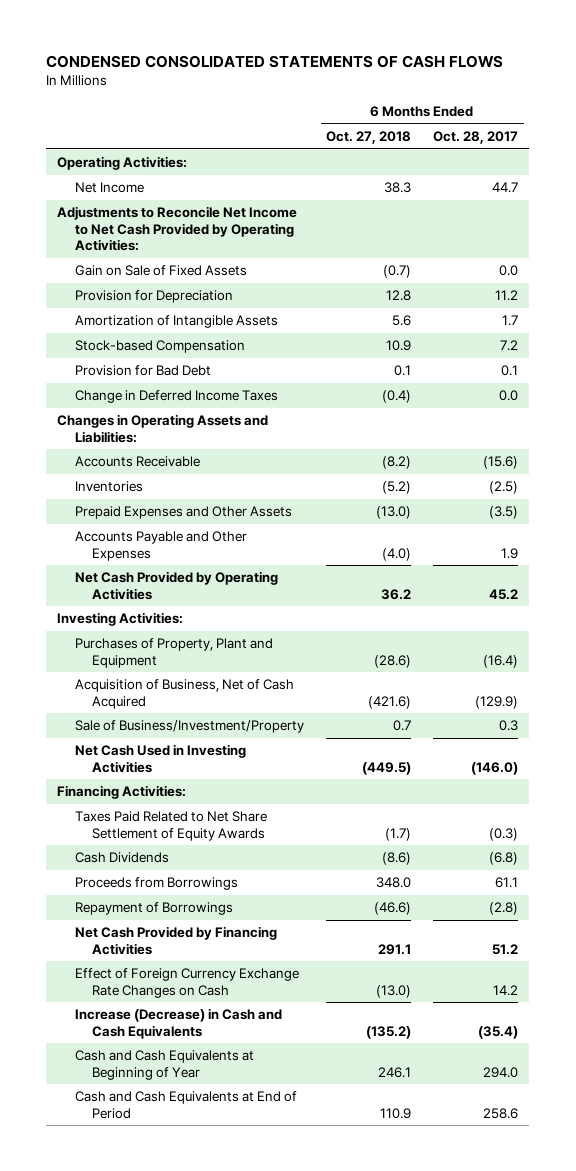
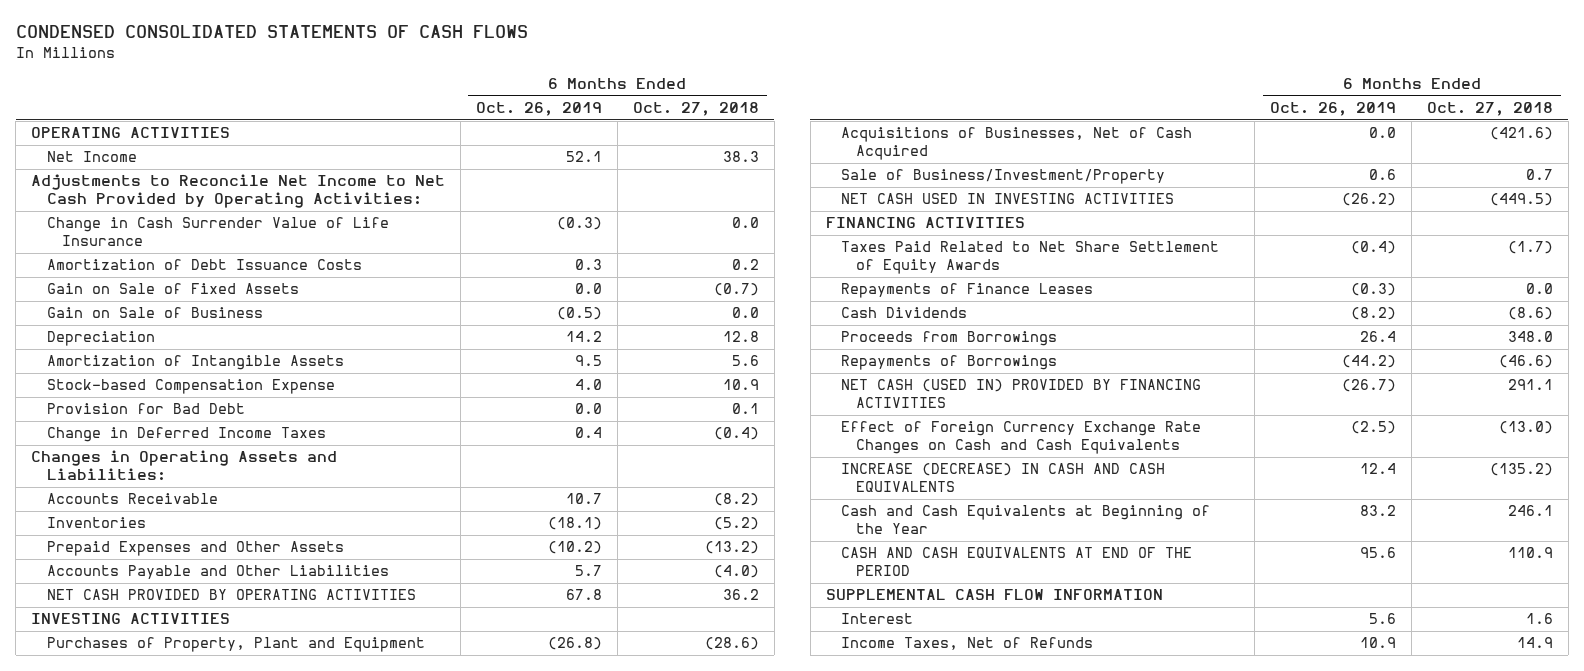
[433,130,519,144] Oct. 28, 2017 -> none
none -> [476,102,603,117] Oct. 26, 2019
[57,156,188,171] Operating Activities: -> [31,127,231,139] OPERATING ACTIVITIES
none -> [46,217,389,247] Change in Cash Surrender Value of Life Insurance
none -> [46,259,362,271] Amortization of Debt Issuance Costs
none -> [46,307,263,319] Gain on Sale of Business
[74,290,233,304] Provision for Depreciation -> [46,331,155,347] Depreciation
[74,340,245,354] Stock-based Compensation -> [46,379,335,395] Stock-based Compensation Expense
[376,506,412,520] (13.0) -> [704,541,759,555] (13.2)
[74,531,247,561] Accounts Payable and Other Expenses -> [46,565,389,580] Accounts Payable and Other Liabilities
[74,571,278,600] Net Cash Provided by Operating Activities -> [46,589,416,601] NET CASH PROVIDED BY OPERATING ACTIVITIES
[57,612,184,627] Investing Activities: -> [31,613,231,625] INVESTING ACTIVITIES
[74,679,294,709] Acquisition of Business, Net of Cash Acquired -> [840,127,1192,161] Acquisitions of Businesses, Net of Cash Acquired
[74,744,246,773] Net Cash Used in Investing Activities -> [840,193,1174,205] NET CASH USED IN INVESTING ACTIVITIES
[57,785,187,800] Financing Activities: -> [825,217,1025,229] FINANCING ACTIVITIES
none -> [840,283,1093,299] Repayments of Finance Leases
[74,902,233,916] Repayment of Borrowings -> [840,355,1057,371] Repayments of Borrowings
[74,926,277,955] Net Cash Provided by Financing Activities -> [840,379,1201,409] NET CASH (USED IN) PROVIDED BY FINANCING ACTIVITIES
[74,968,299,998] Effect of Foreign Currency Exchange Rate Changes on Cash -> [840,421,1201,455] Effect of Foreign Currency Exchange Rate Changes on Cash and Cash Equivalents
[74,1008,282,1039] Increase (Decrease) in Cash and Cash Equivalents -> [840,463,1165,493] INCREASE (DECREASE) IN CASH AND CASH EQUIVALENTS
[74,1050,254,1080] Cash and Cash Equivalents at Beginning of Year -> [840,505,1210,535] Cash and Cash Equivalents at Beginning of the Year
[74,1091,297,1119] Cash and Cash Equivalents at End of Period -> [840,547,1192,577] CASH AND CASH EQUIVALENTS AT END OF THE PERIOD
none -> [825,589,1163,601] SUPPLEMENTAL CASH FLOW INFORMATION
none -> [840,613,913,625] Interest
none -> [840,637,1093,651] Income Taxes, Net of Refunds

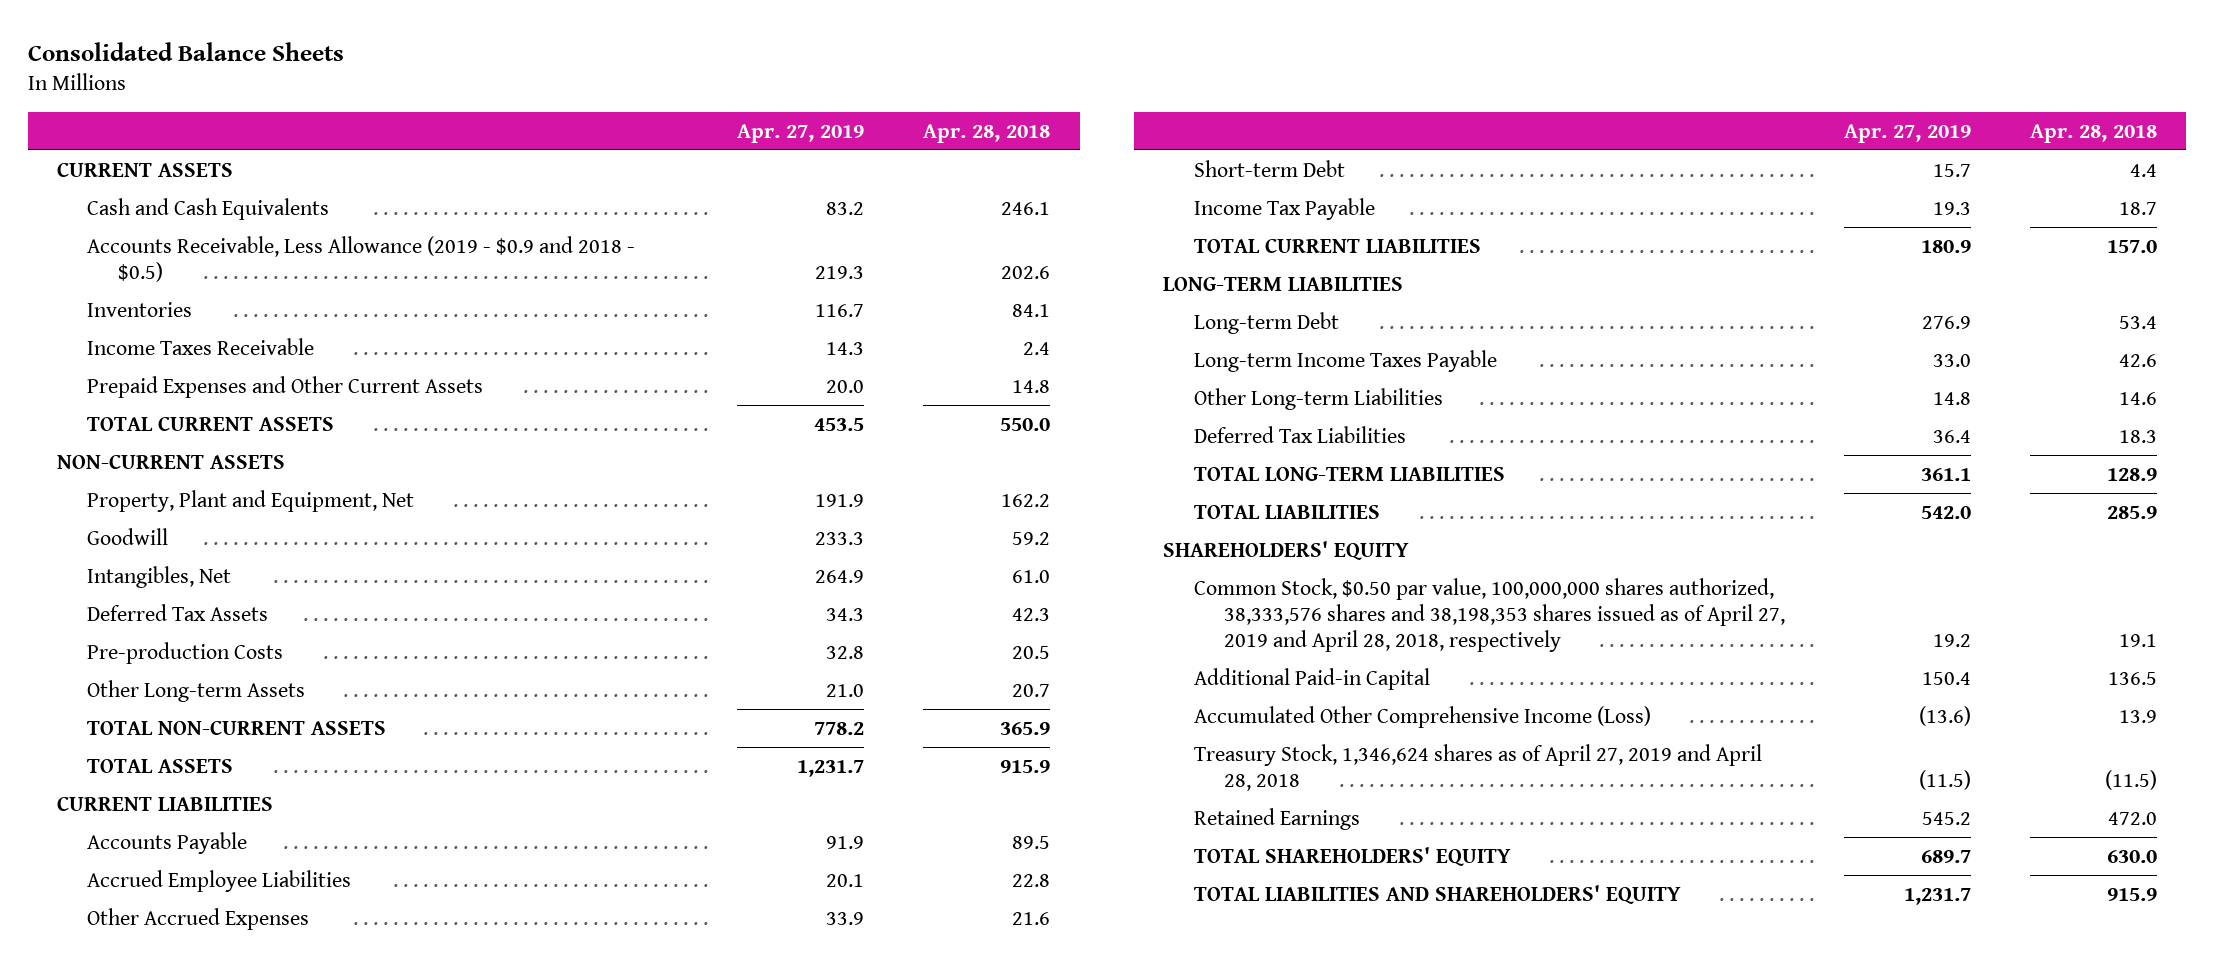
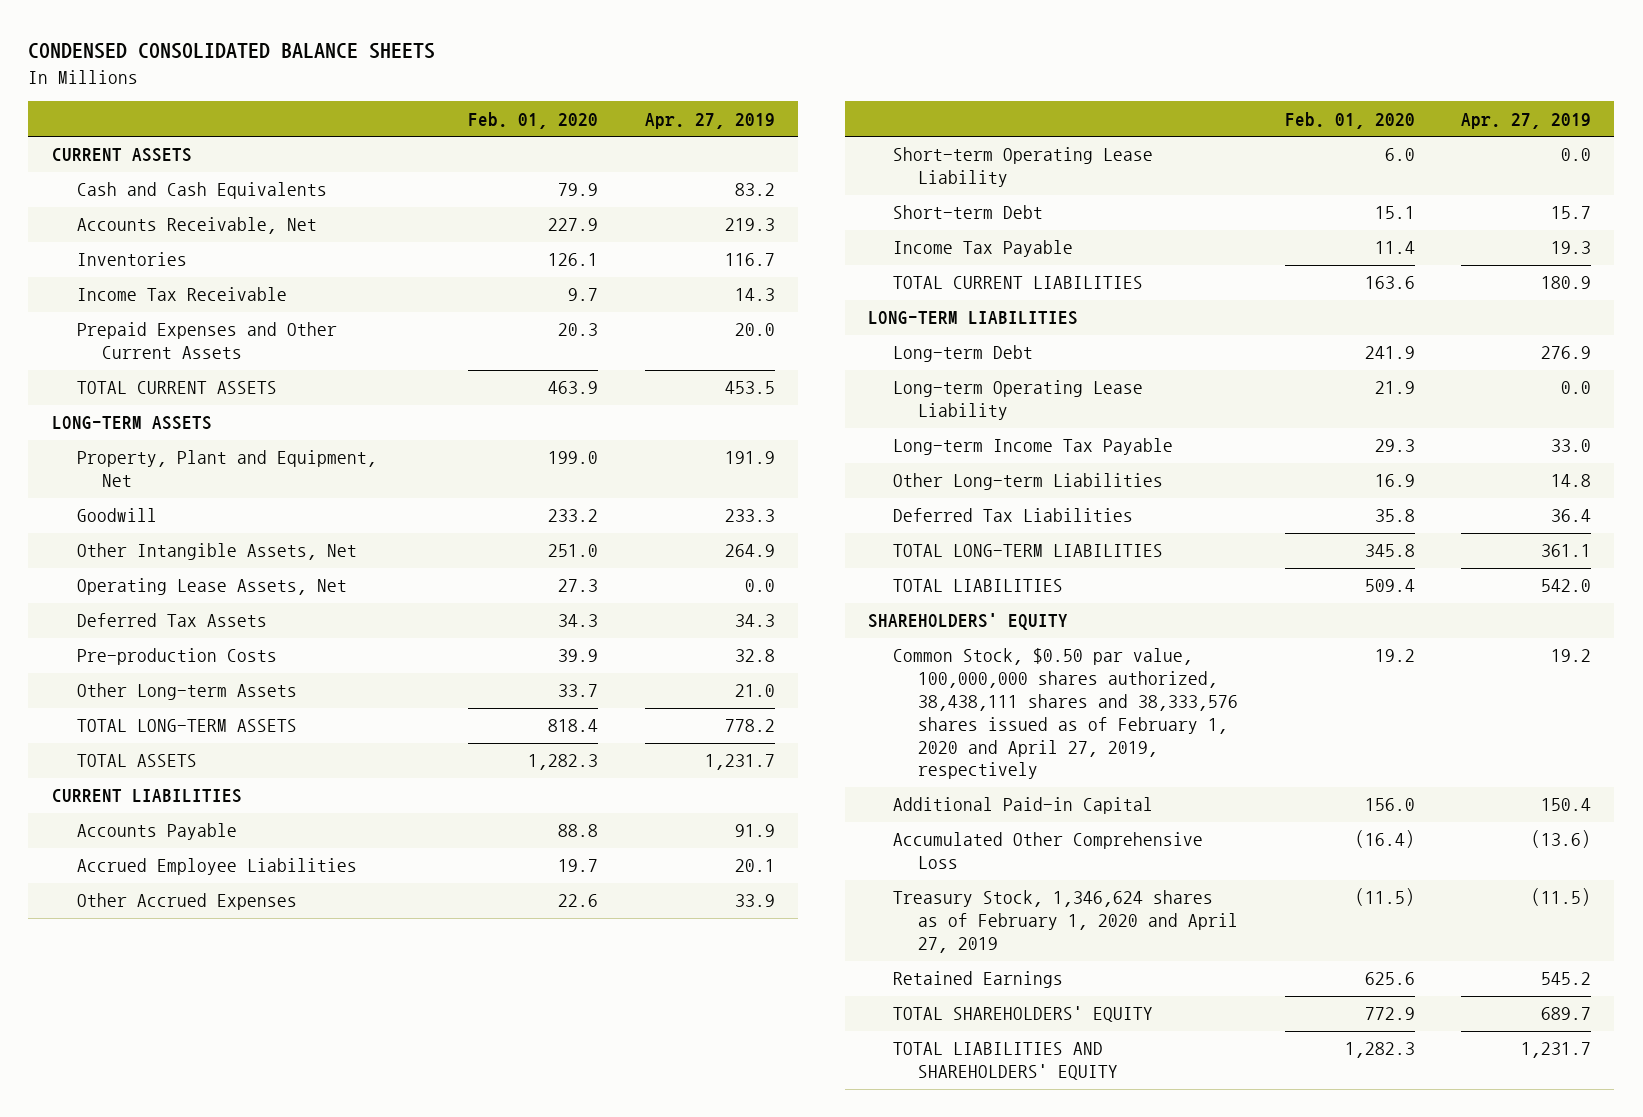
[27,42,344,62] Consolidated Balance Sheets -> [28,43,436,60] CONDENSED CONSOLIDATED BALANCE SHEETS
[923,123,1051,143] Apr. 28, 2018 -> none
none -> [468,111,599,129] Feb. 01, 2020
[87,235,636,282] Accounts Receivable, Less Allowance (2019 - $0.9 and 2018 - $0.5) -> [76,217,317,235] Accounts Receivable, Net
[87,337,315,355] Income Taxes Receivable -> [76,287,287,302] Income Tax Receivable
[56,453,285,469] NON-CURRENT ASSETS -> [51,416,212,431] LONG-TERM ASSETS
[87,565,232,588] Intangibles, Net -> [76,543,357,561] Other Intangible Assets, Net
none -> [76,578,347,596] Operating Lease Assets, Net
[87,719,387,735] TOTAL NON-CURRENT ASSETS -> [76,719,297,733] TOTAL LONG-TERM ASSETS
none -> [892,147,1153,188] Short-term Operating Lease Liability
none -> [892,380,1143,421] Long-term Operating Lease Liability
[1193,349,1497,372] Long-term Income Taxes Payable -> [892,438,1173,456] Long-term Income Tax Payable
[1193,577,1785,652] Common Stock, $0.50 par value, 100,000,000 shares authorized, 38,333,576 shares and 38,198,353 shares issued as of April 27, 2019 and April 28, 2018, respectively -> [892,648,1239,780] Common Stock, $0.50 par value, 100,000,000 shares authorized, 38,438,111 shares and 38,333,576 shares issued as of February 1, 2020 and April 27, 2019, respectively
[1193,705,1651,728] Accumulated Other Comprehensive Income (Loss) -> [892,832,1203,870] Accumulated Other Comprehensive Loss
[1193,743,1762,791] Treasury Stock, 1,346,624 shares as of April 27, 2019 and April 28, 2018 -> [892,890,1239,953] Treasury Stock, 1,346,624 shares as of February 1, 2020 and April 27, 2019

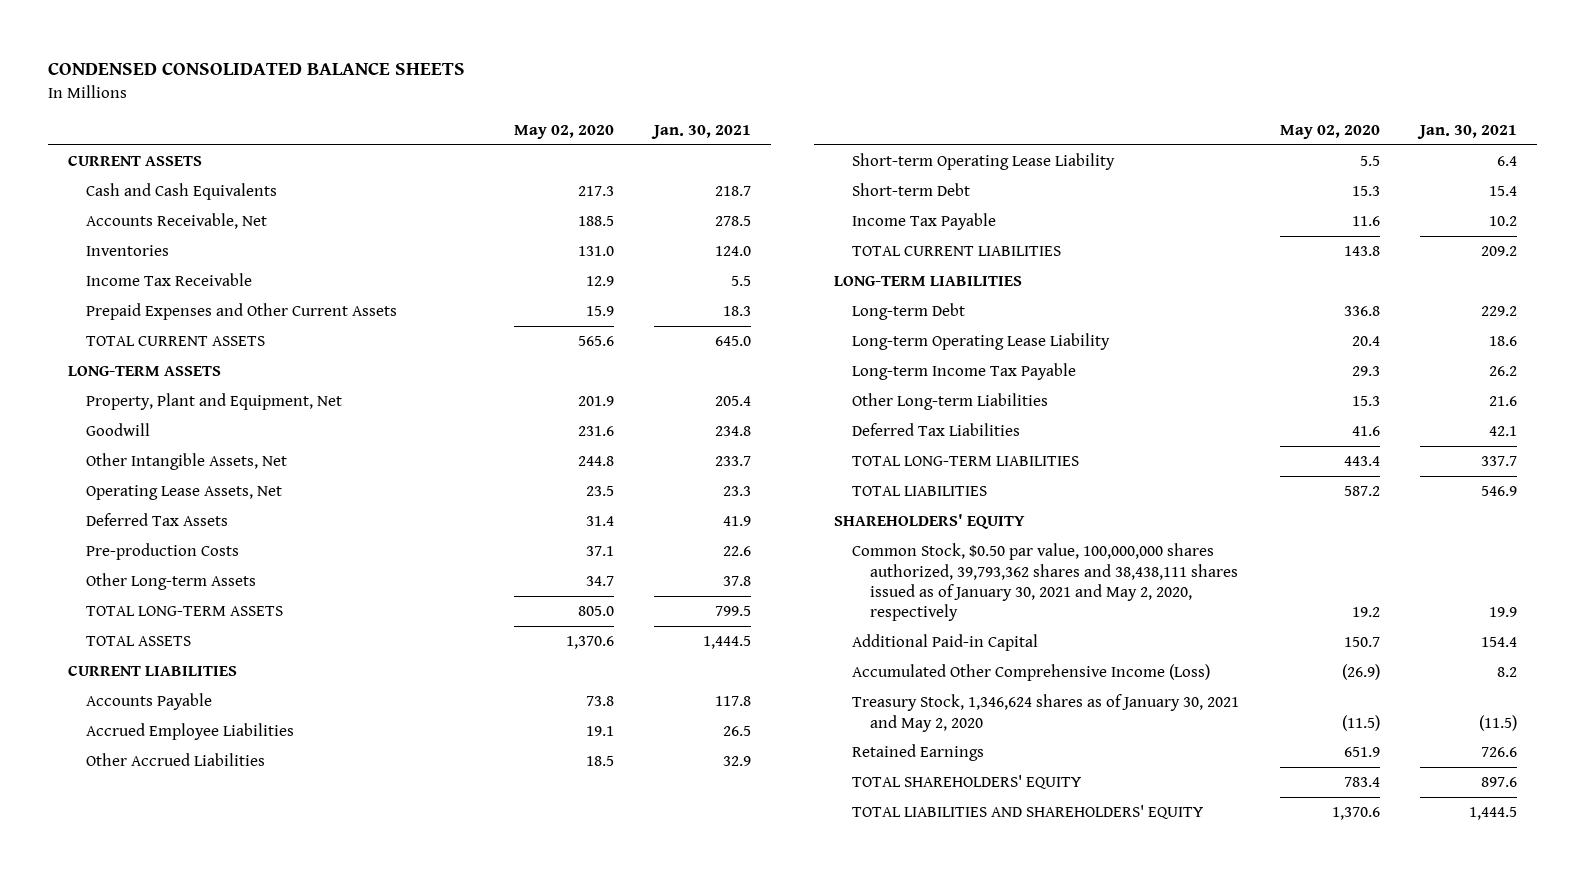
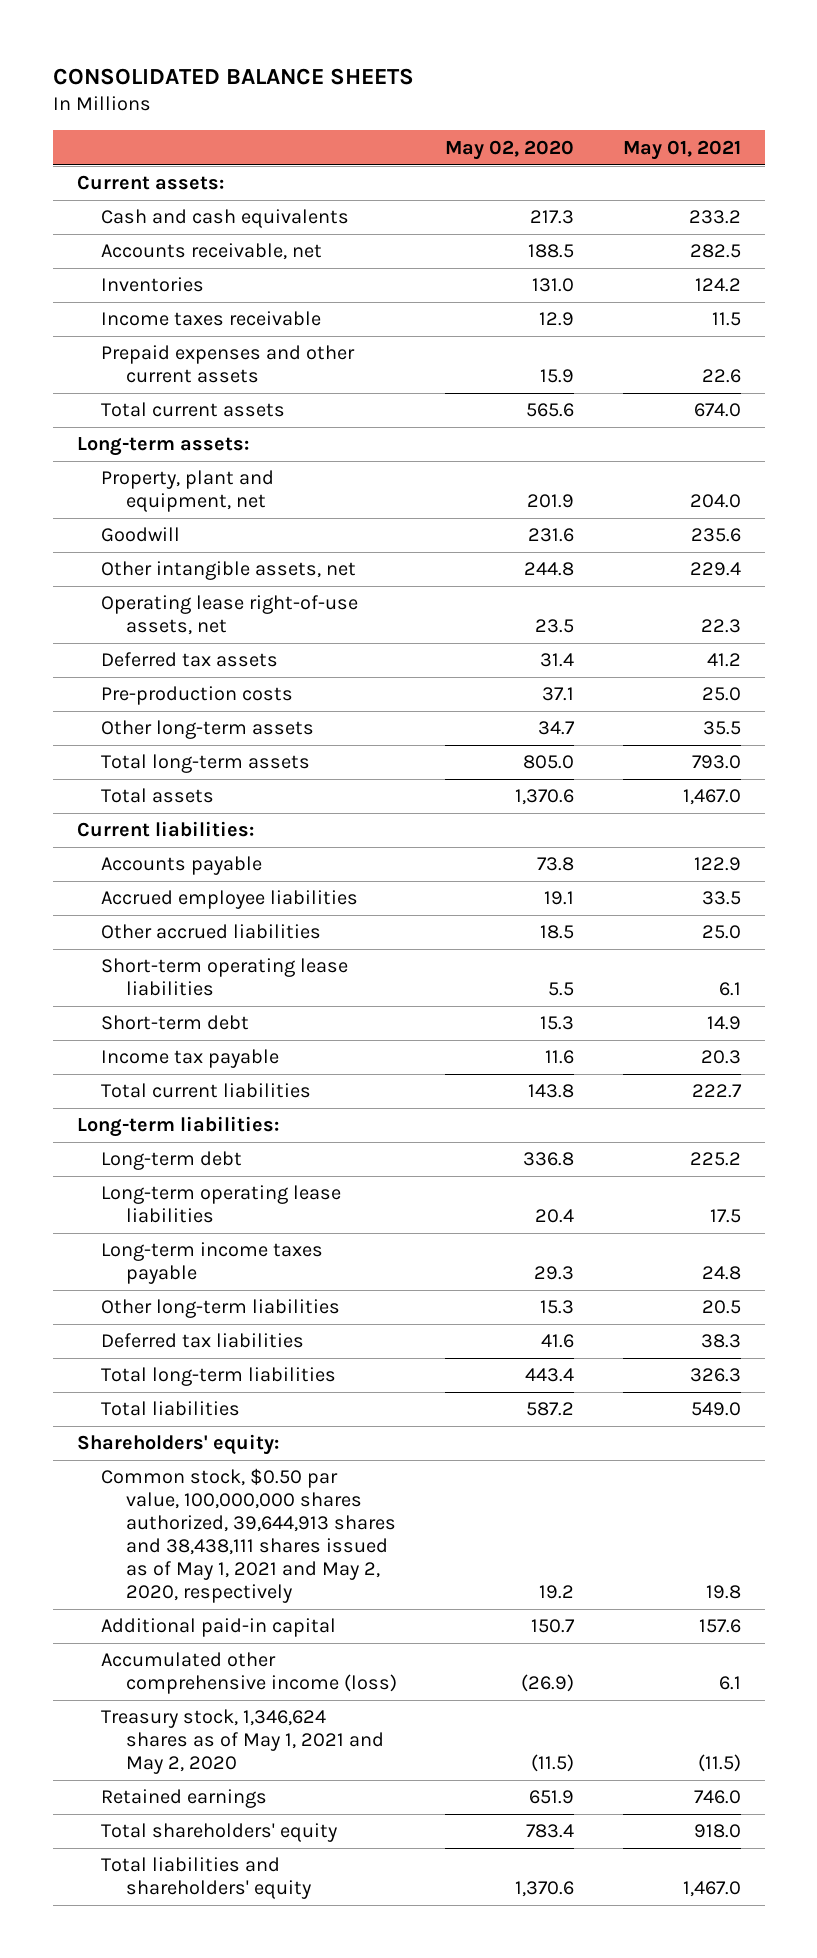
[47,61,465,75] CONDENSED CONSOLIDATED BALANCE SHEETS -> [52,67,414,85] CONSOLIDATED BALANCE SHEETS
[650,125,751,140] Jan. 30, 2021 -> none
none -> [622,139,741,160] May 01, 2021
[68,155,203,167] CURRENT ASSETS -> [76,175,224,191] Current assets:
[86,183,278,201] Cash and Cash Equivalents -> [101,209,350,229] Cash and cash equivalents
[86,213,268,230] Accounts Receivable, Net -> [101,243,323,261] Accounts receivable, net
[86,273,253,287] Income Tax Receivable -> [101,311,322,327] Income taxes receivable
[86,303,398,321] Prepaid Expenses and Other Current Assets -> [101,345,356,384] Prepaid expenses and other current assets
[86,336,266,347] TOTAL CURRENT ASSETS -> [101,402,286,418] Total current assets
[68,366,222,377] LONG-TERM ASSETS -> [76,437,249,457] Long-term assets:
[86,393,343,411] Property, Plant and Equipment, Net -> [101,470,275,513] Property, plant and equipment, net
[86,453,288,471] Other Intangible Assets, Net -> [101,561,357,581] Other intangible assets, net
[86,485,283,501] Operating Lease Assets, Net -> [101,595,359,636] Operating lease right-of-use assets, net
[86,513,229,527] Deferred Tax Assets -> [101,652,279,668] Deferred tax assets
[86,543,240,561] Pre-production Costs -> [101,686,294,706] Pre-production costs
[86,573,257,591] Other Long-term Assets -> [101,720,315,740] Other long-term assets
[86,606,284,617] TOTAL LONG-TERM ASSETS -> [101,754,311,774] Total long-term assets
[86,636,192,647] TOTAL ASSETS -> [101,788,215,804] Total assets
[68,665,238,677] CURRENT LIABILITIES -> [76,821,254,838] Current liabilities:
[86,693,213,711] Accounts Payable -> [101,856,263,876] Accounts payable
[86,723,295,741] Accrued Employee Liabilities -> [101,890,359,910] Accrued employee liabilities
[86,753,266,767] Other Accrued Liabilities -> [101,924,322,940] Other accrued liabilities
[852,153,1116,171] Short-term Operating Lease Liability -> [101,958,349,997] Short-term operating lease liabilities
[852,183,971,197] Short-term Debt -> [101,1015,250,1031] Short-term debt
[852,213,997,231] Income Tax Payable -> [101,1049,280,1069] Income tax payable
[852,246,1062,257] TOTAL CURRENT LIABILITIES -> [101,1083,312,1099] Total current liabilities
[834,276,1023,287] LONG-TERM LIABILITIES -> [76,1116,279,1138] Long-term liabilities:
[852,303,966,321] Long-term Debt -> [101,1151,243,1171] Long-term debt
[852,333,1111,351] Long-term Operating Lease Liability -> [101,1185,342,1224] Long-term operating lease liabilities
[852,363,1077,381] Long-term Income Tax Payable -> [101,1242,324,1285] Long-term income taxes payable
[852,393,1049,411] Other Long-term Liabilities -> [101,1299,341,1319] Other long-term liabilities
[852,423,1021,437] Deferred Tax Liabilities -> [101,1333,305,1349] Deferred tax liabilities
[852,456,1080,467] TOTAL LONG-TERM LIABILITIES -> [101,1367,337,1387] Total long-term liabilities
[852,486,988,497] TOTAL LIABILITIES -> [101,1401,241,1417] Total liabilities
[834,514,1026,530] SHAREHOLDERS' EQUITY -> [76,1434,279,1456] Shareholders' equity:
[852,543,1239,622] Common Stock, $0.50 par value, 100,000,000 shares authorized, 39,793,362 shares and 38,438,111 shares issued as of January 30, 2021 and May 2, 2020, respectively -> [101,1468,397,1604] Common stock, $0.50 par value, 100,000,000 shares authorized, 39,644,913 shares and 38,438,111 shares issued as of May 1, 2021 and May 2, 2020, respectively
[852,634,1039,652] Additional Paid-in Capital -> [101,1618,337,1638] Additional paid-in capital
[852,664,1211,682] Accumulated Other Comprehensive Income (Loss) -> [101,1652,398,1695] Accumulated other comprehensive income (loss)
[852,694,1240,732] Treasury Stock, 1,346,624 shares as of January 30, 2021 and May 2, 2020 -> [101,1709,385,1775] Treasury stock, 1,346,624 shares as of May 1, 2021 and May 2, 2020
[852,744,985,762] Retained Earnings -> [101,1789,268,1809] Retained earnings
[852,775,1082,790] TOTAL SHAREHOLDERS' EQUITY -> [101,1823,338,1843] Total shareholders' equity
[852,805,1204,820] TOTAL LIABILITIES AND SHAREHOLDERS' EQUITY -> [101,1857,312,1900] Total liabilities and shareholders' equity

